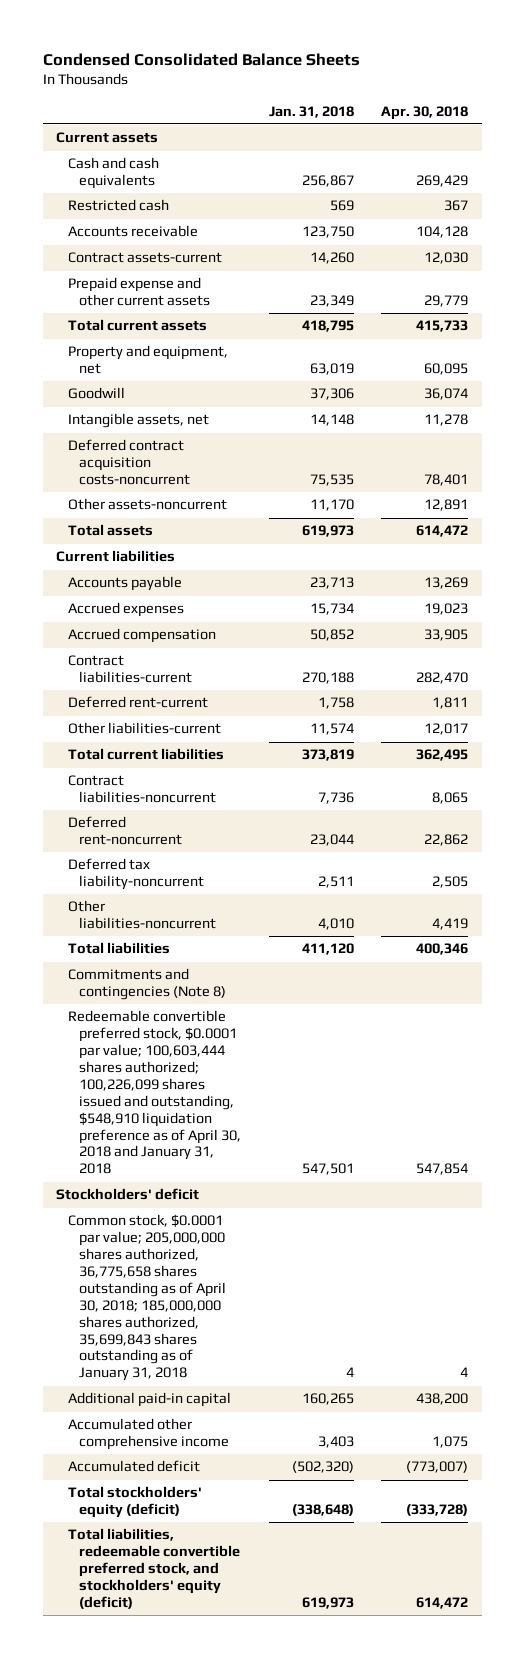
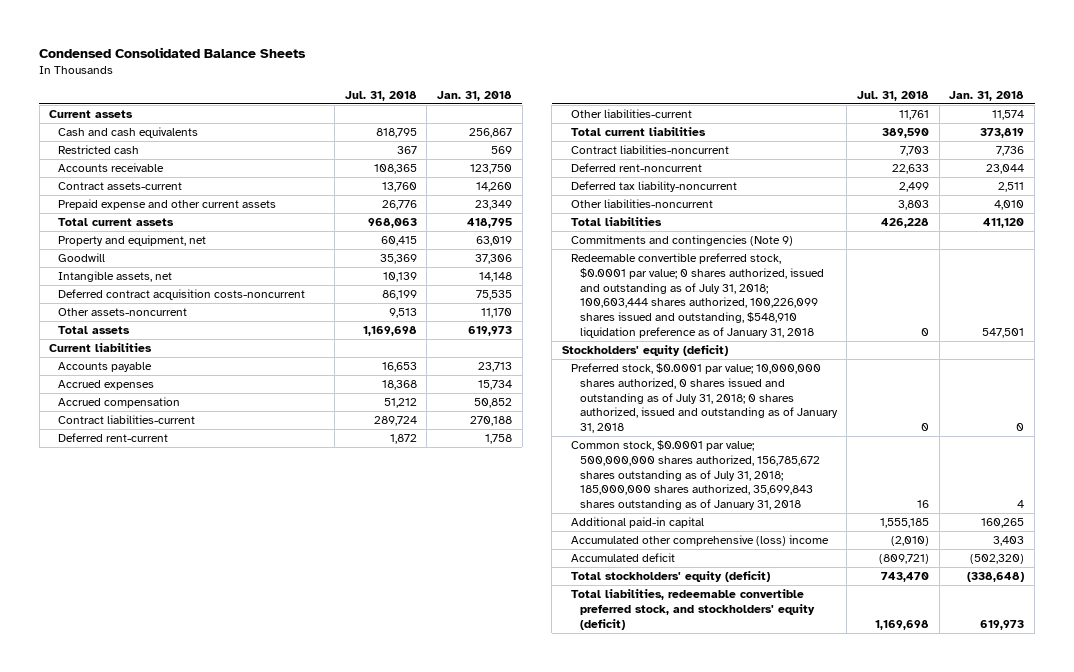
[380,105,468,120] Apr. 30, 2018 -> none
none -> [344,90,417,101] Jul. 31, 2018
[67,968,227,1001] Commitments and contingencies (Note 8) -> [570,235,793,247] Commitments and contingencies (Note 9)
[67,1010,242,1175] Redeemable convertible preferred stock, $0.0001 par value; 100,603,444 shares authorized; 100,226,099 shares issued and outstanding, $548,910 liquidation preference as of April 30, 2018 and January 31, 2018 -> [570,253,824,338] Redeemable convertible preferred stock, $0.0001 par value; 0 shares authorized, issued and outstanding as of July 31, 2018; 100,603,444 shares authorized, 100,226,099 shares issued and outstanding, $548,910 liquidation preference as of January 31, 2018
[56,1188,200,1201] Stockholders' deficit -> [561,345,728,357] Stockholders' equity (deficit)
none -> [570,363,838,433] Preferred stock, $0.0001 par value; 10,000,000 shares authorized, 0 shares issued and outstanding as of July 31, 2018; 0 shares authorized, issued and outstanding as of January 31, 2018
[67,1214,227,1382] Common stock, $0.0001 par value; 205,000,000 shares authorized, 36,775,658 shares outstanding as of April 30, 2018; 185,000,000 shares authorized, 35,699,843 shares outstanding as of January 31, 2018 -> [570,440,820,510] Common stock, $0.0001 par value; 500,000,000 shares authorized, 156,785,672 shares outstanding as of July 31, 2018; 185,000,000 shares authorized, 35,699,843 shares outstanding as of January 31, 2018
[67,1418,230,1451] Accumulated other comprehensive income -> [570,535,829,547] Accumulated other comprehensive (loss) income

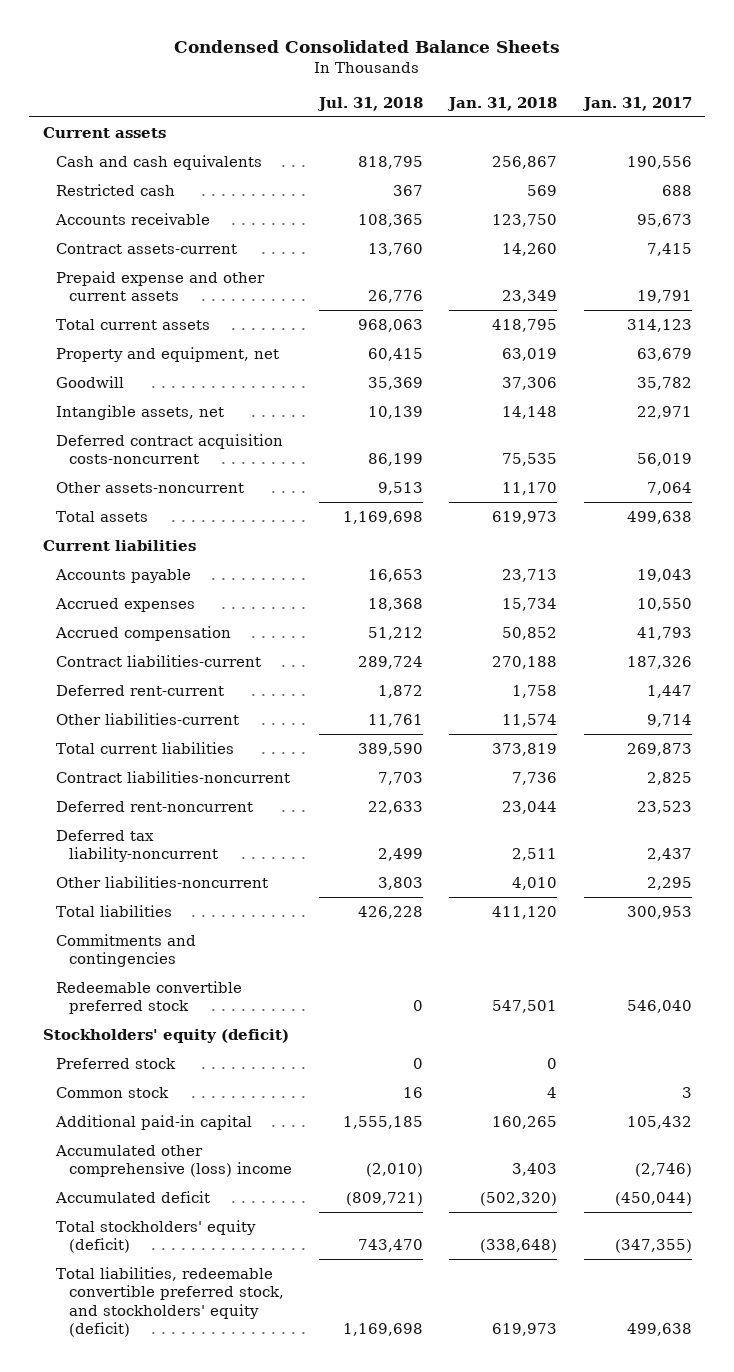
none -> [581,96,692,111] Jan. 31, 2017
[570,235,793,247] Commitments and contingencies (Note 9) -> [55,933,196,968] Commitments and contingencies
[570,253,824,338] Redeemable convertible preferred stock, $0.0001 par value; 0 shares authorized, issued and outstanding as of July 31, 2018; 100,603,444 shares authorized, 100,226,099 shares issued and outstanding, $548,910 liquidation preference as of January 31, 2018 -> [55,980,242,1015] Redeemable convertible preferred stock
[570,363,838,433] Preferred stock, $0.0001 par value; 10,000,000 shares authorized, 0 shares issued and outstanding as of July 31, 2018; 0 shares authorized, issued and outstanding as of January 31, 2018 -> [55,1057,176,1069] Preferred stock
[570,440,820,510] Common stock, $0.0001 par value; 500,000,000 shares authorized, 156,785,672 shares outstanding as of July 31, 2018; 185,000,000 shares authorized, 35,699,843 shares outstanding as of January 31, 2018 -> [55,1086,169,1098] Common stock

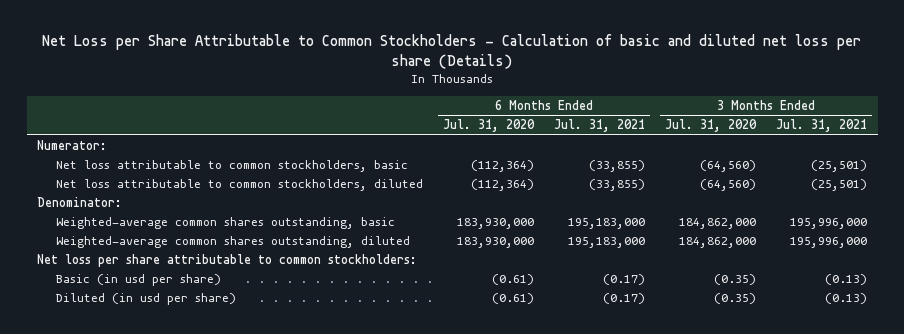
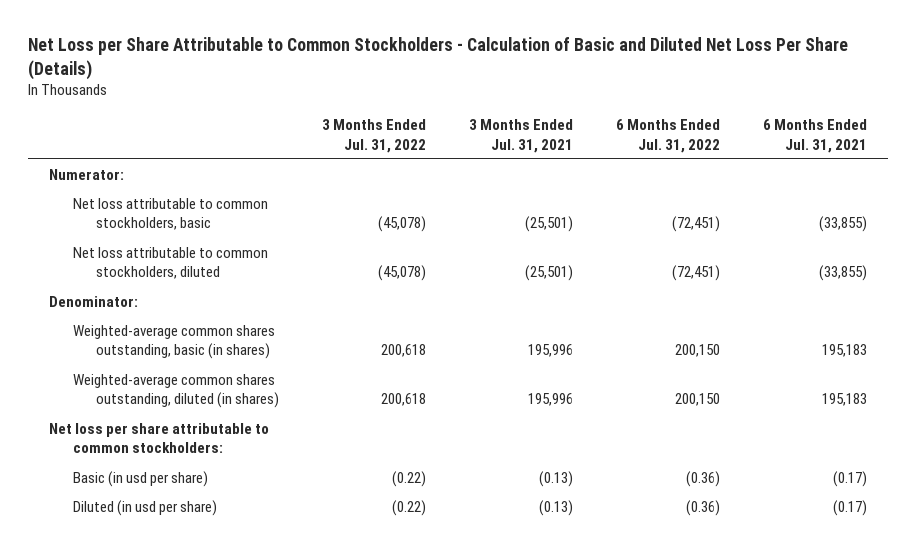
[42,34,862,69] Net Loss per Share Attributable to Common Stockholders - Calculation of basic and diluted net loss per share (Details) -> [27,37,848,80] Net Loss per Share Attributable to Common Stockholders - Calculation of Basic and Diluted Net Loss Per Share (Details)
[443,119,536,133] Jul. 31, 2020 -> none
[665,119,758,133] Jul. 31, 2020 -> none
none -> [322,118,427,153] 3 Months Ended Jul. 31, 2022
none -> [615,118,720,153] 6 Months Ended Jul. 31, 2022
[55,217,395,230] Weighted-average common shares outstanding, basic -> [72,324,275,360] Weighted-average common shares outstanding, basic (in shares)
[568,218,646,230] 195,183,000 -> [821,344,867,358] 195,183
[790,218,868,230] 195,996,000 -> [528,344,574,358] 195,996
[55,236,410,249] Weighted-average common shares outstanding, diluted -> [72,373,280,409] Weighted-average common shares outstanding, diluted (in shares)
[568,237,646,249] 195,183,000 -> [821,393,867,407] 195,183
[790,237,868,249] 195,996,000 -> [528,393,574,407] 195,996

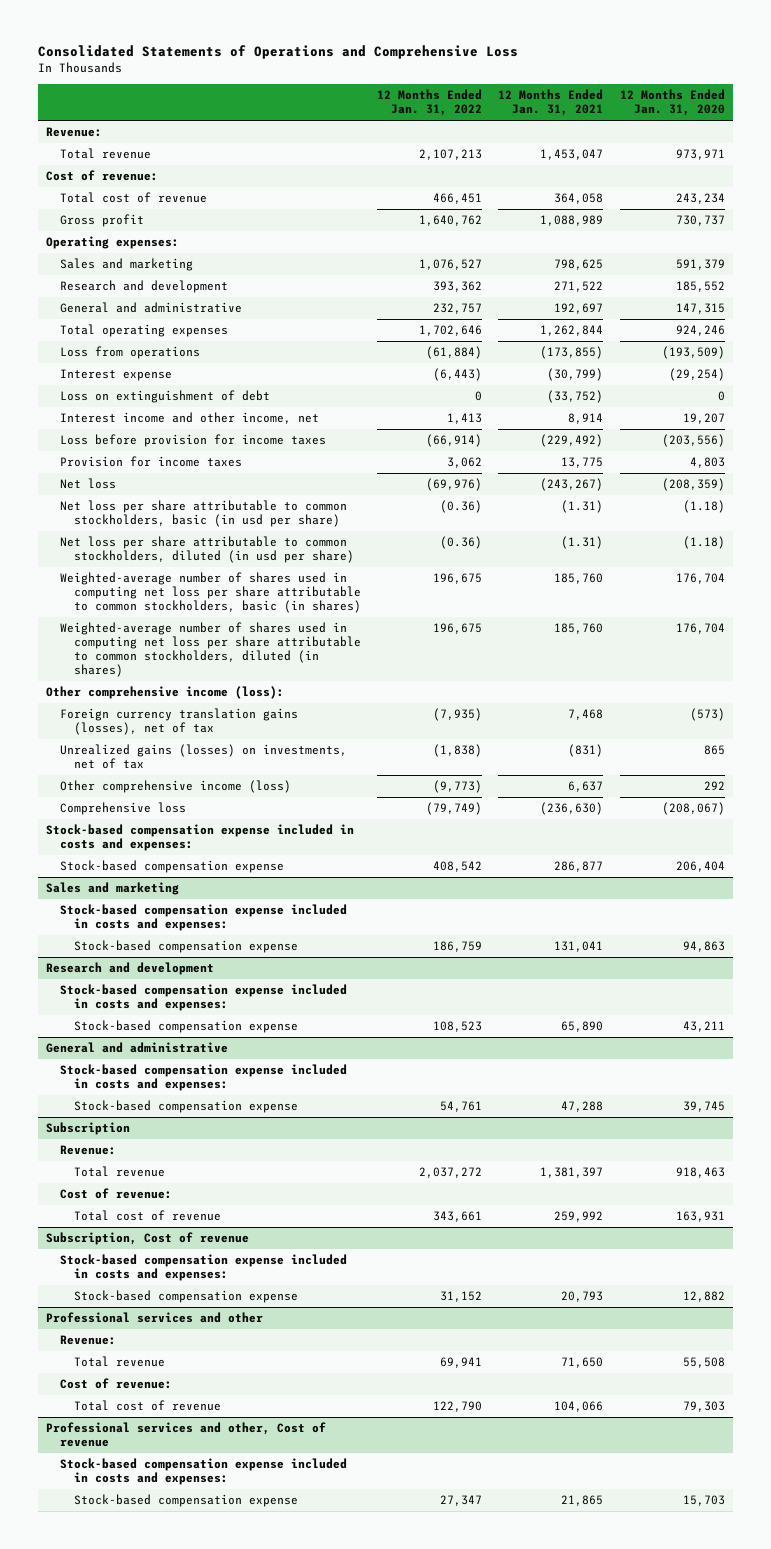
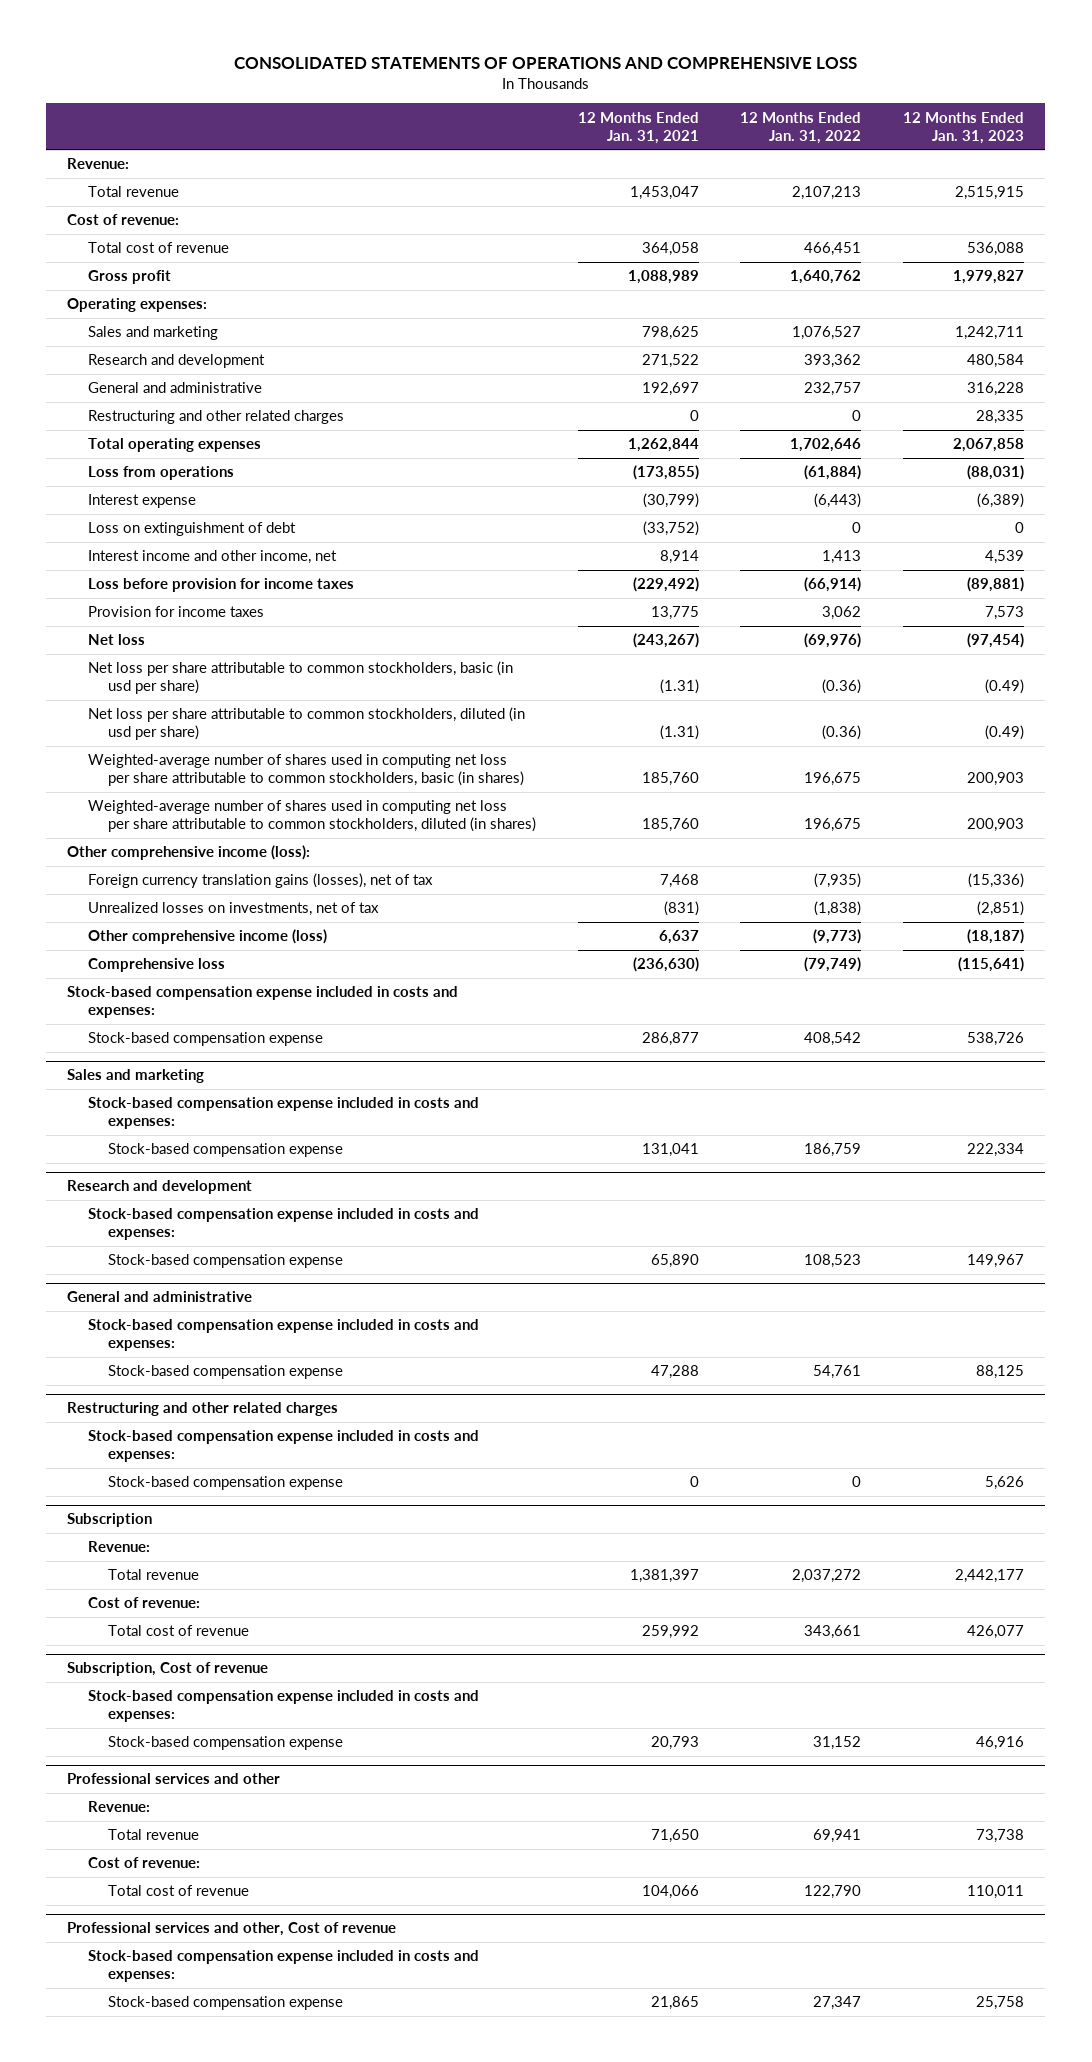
[37,45,518,60] Consolidated Statements of Operations and Comprehensive Loss -> [233,57,857,70] CONSOLIDATED STATEMENTS OF OPERATIONS AND COMPREHENSIVE LOSS
[619,89,725,117] 12 Months Ended Jan. 31, 2020 -> none
none -> [903,111,1025,144] 12 Months Ended Jan. 31, 2023
none -> [87,410,344,425] Restructuring and other related charges
[59,744,347,770] Unrealized gains (losses) on investments, net of tax -> [87,902,379,917] Unrealized losses on investments, net of tax
none -> [67,1402,339,1417] Restructuring and other related charges
none -> [87,1430,479,1463] Stock-based compensation expense included in costs and expenses:
none -> [107,1476,343,1491] Stock-based compensation expense

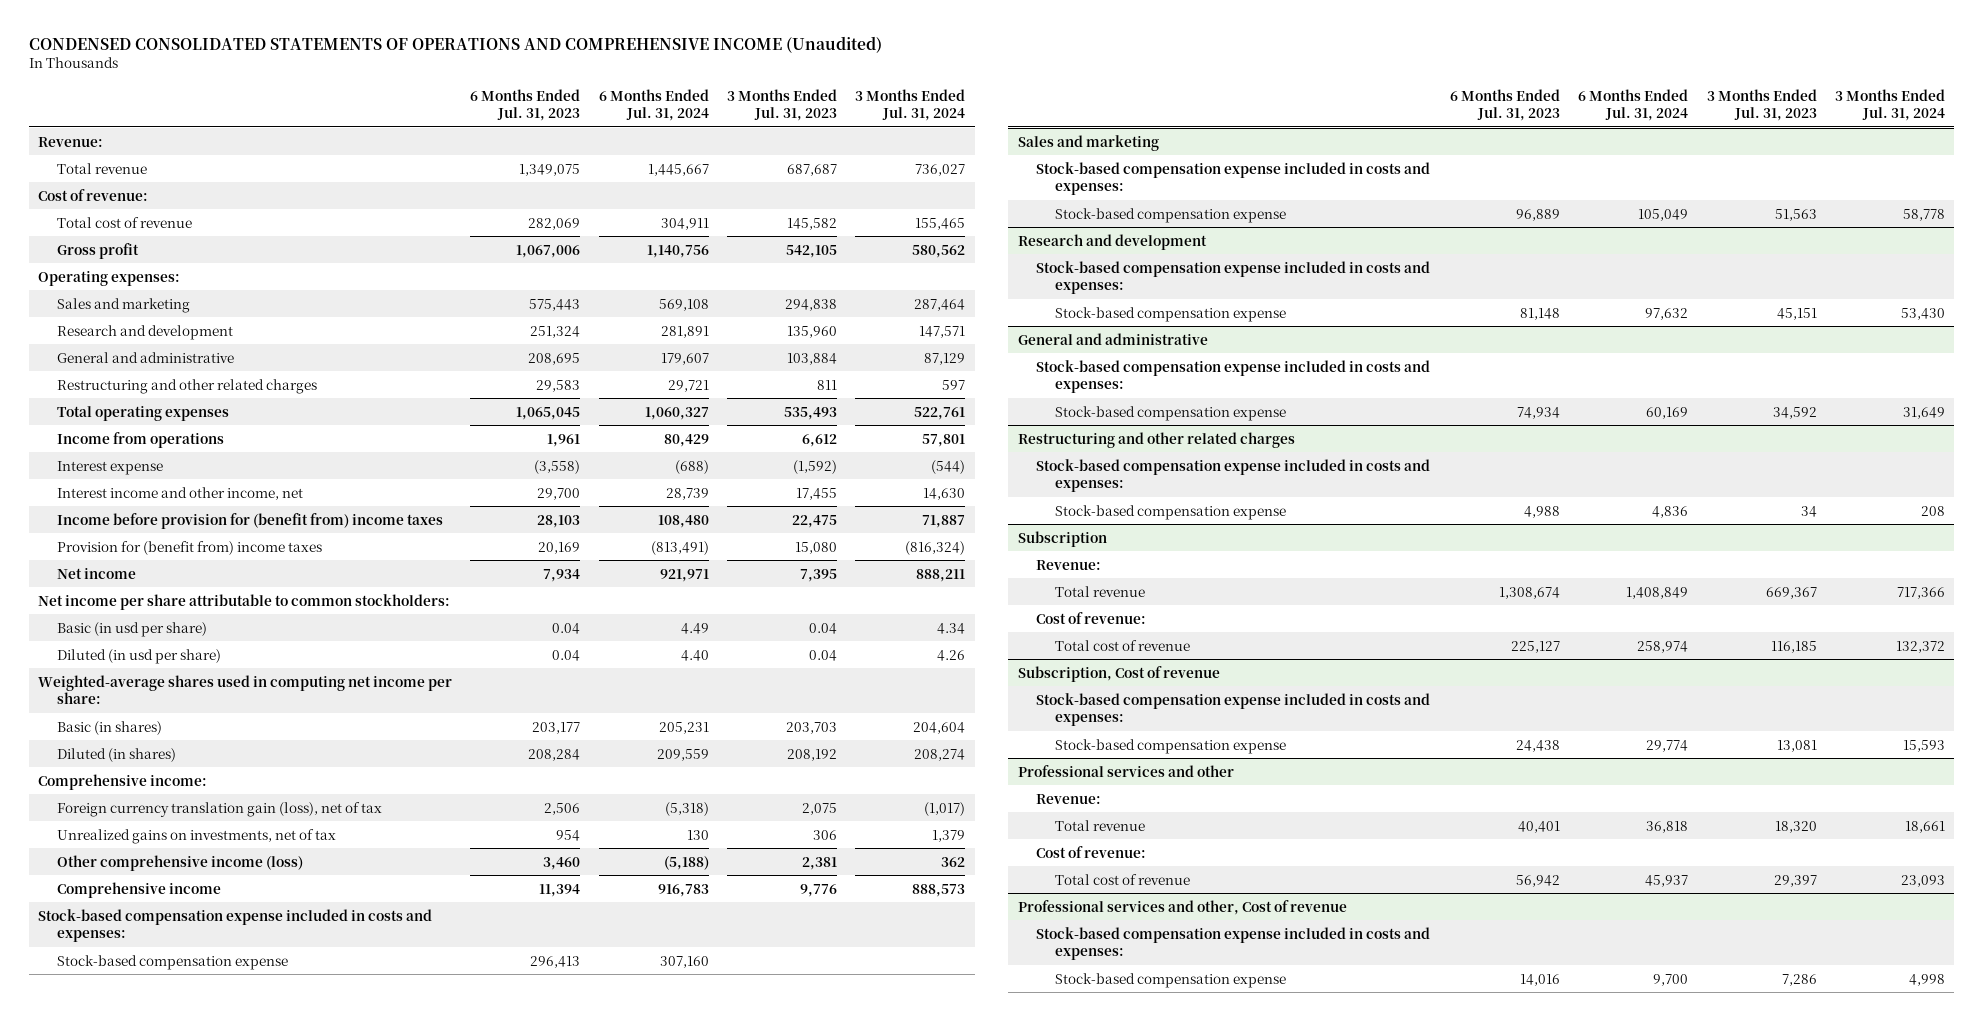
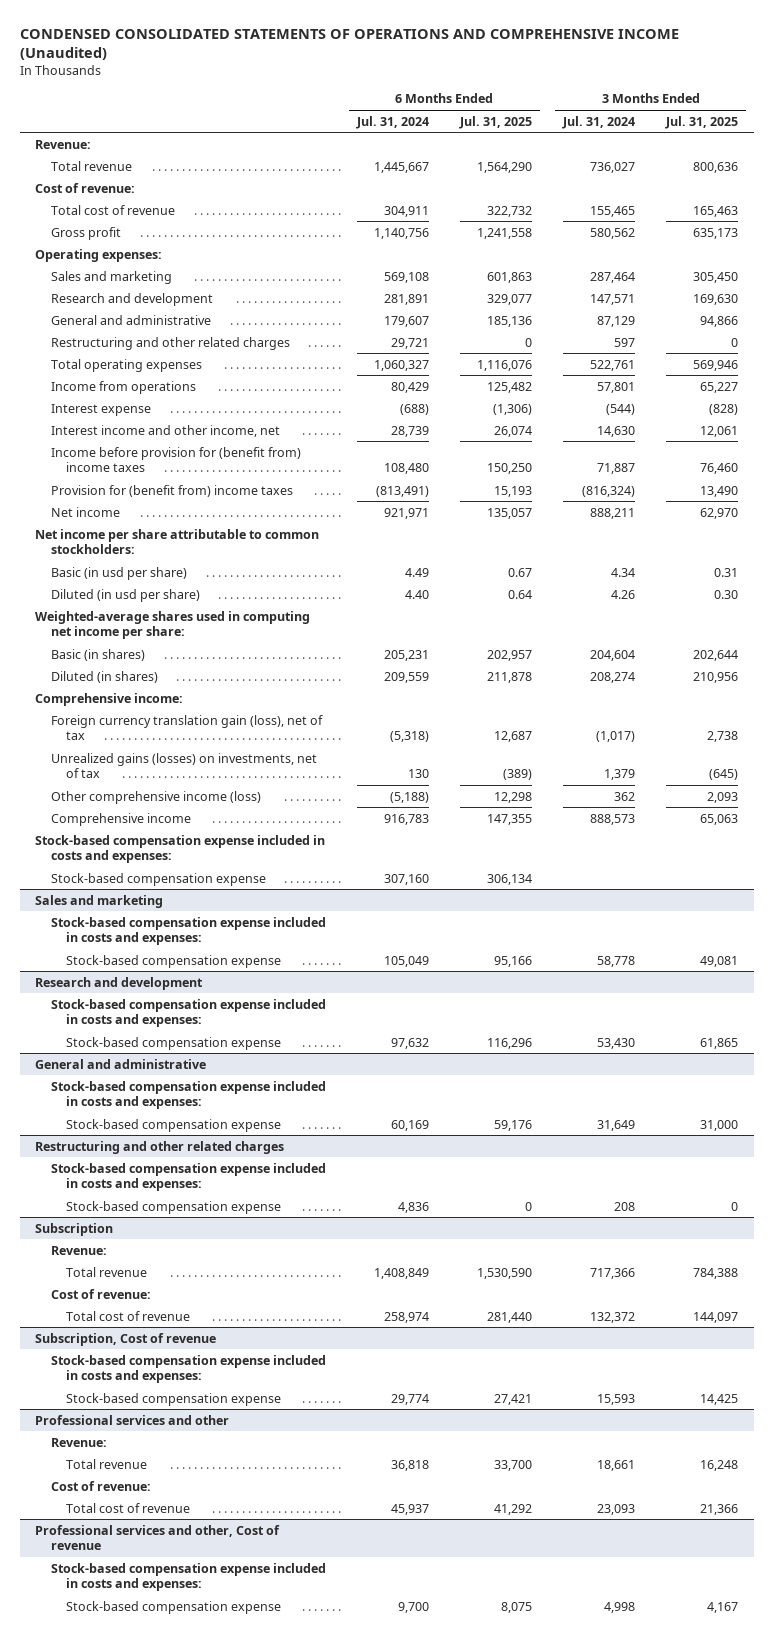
[470,88,581,121] 6 Months Ended Jul. 31, 2023 -> none
[727,88,838,121] 3 Months Ended Jul. 31, 2023 -> none
none -> [458,115,532,129] Jul. 31, 2025
none -> [665,115,739,129] Jul. 31, 2025
[56,828,336,844] Unrealized gains on investments, net of tax -> [50,752,317,778] Unrealized gains (losses) on investments, net of tax

